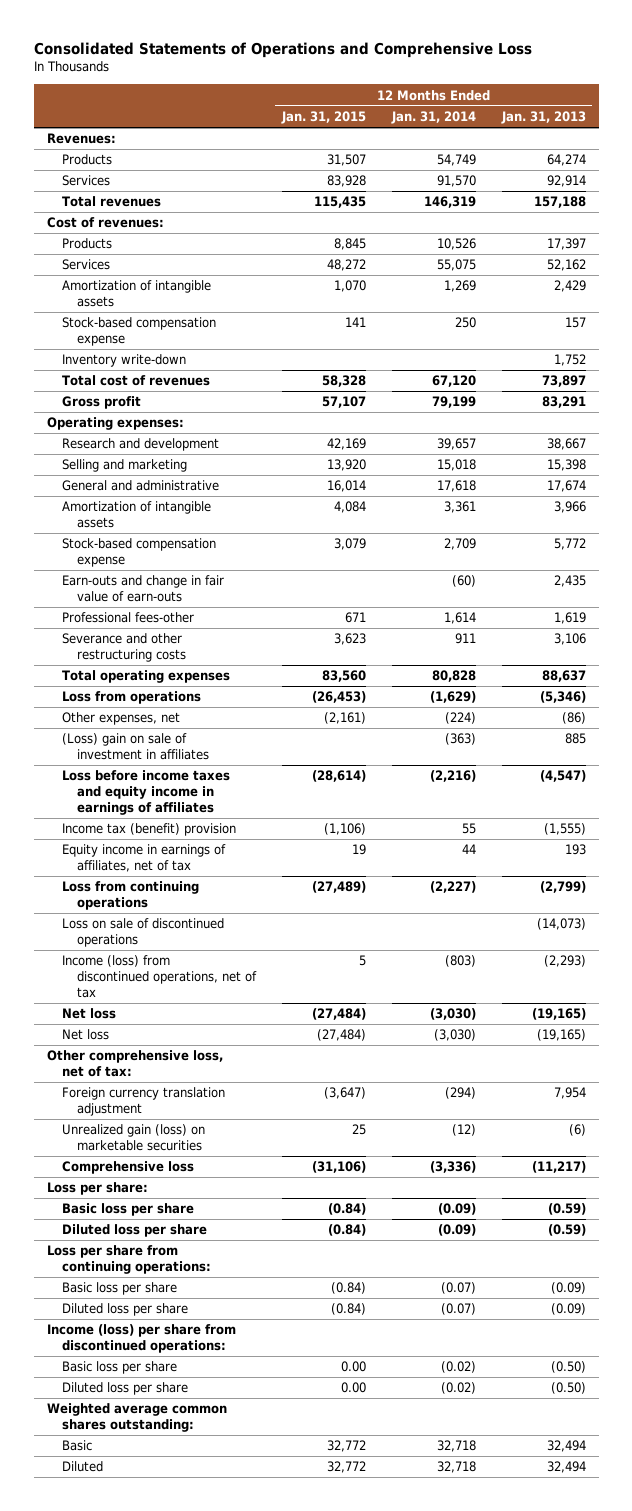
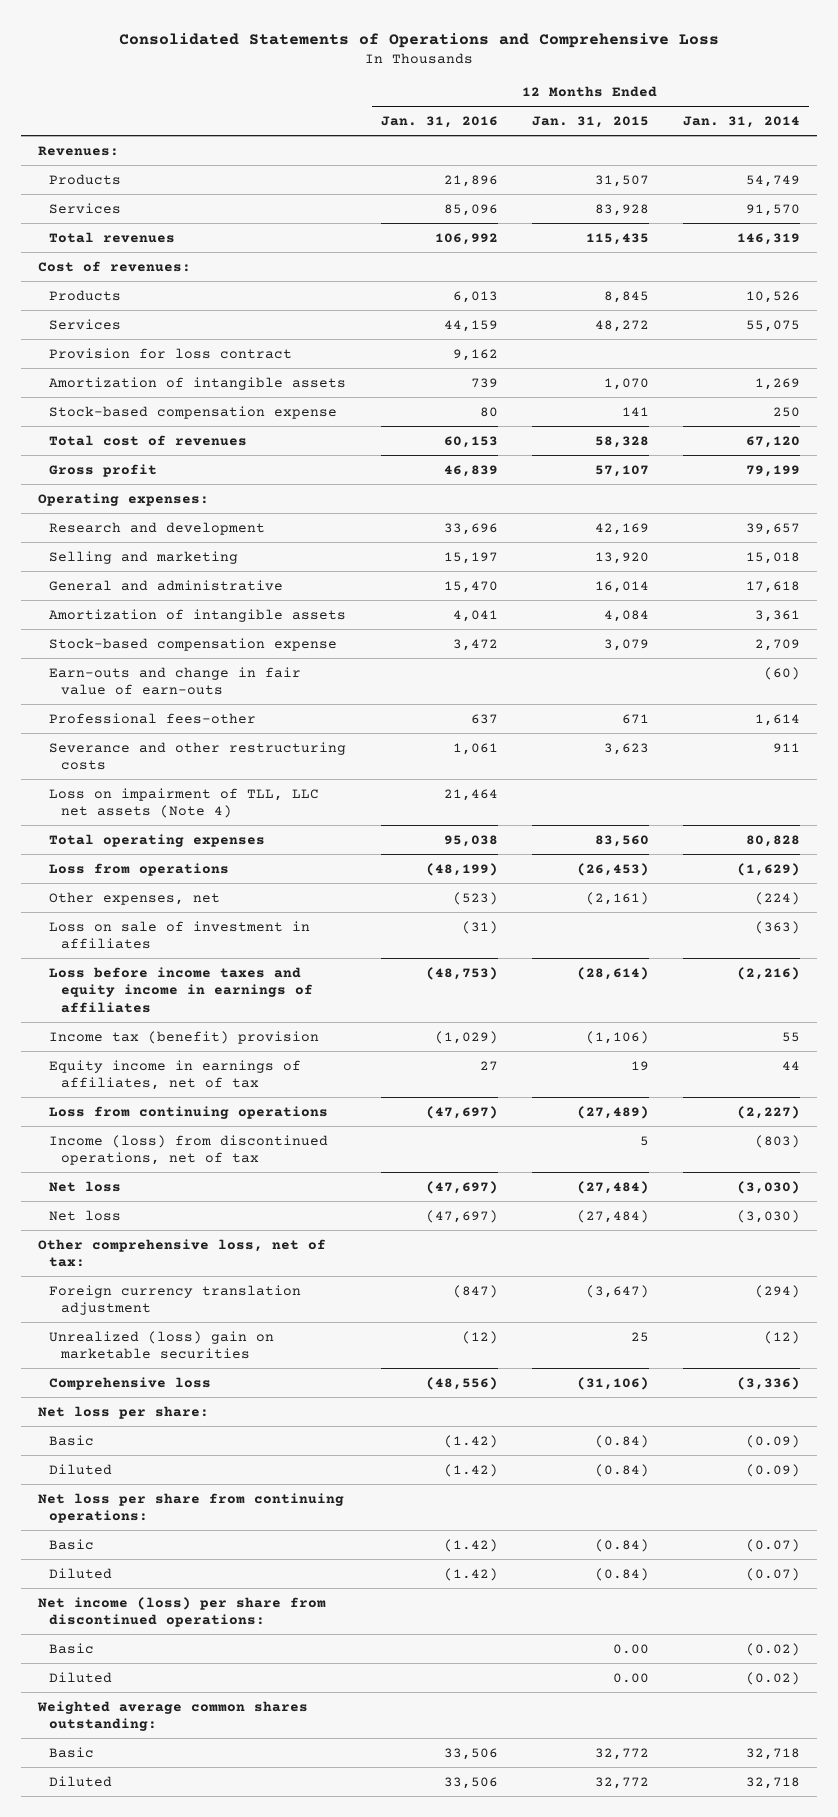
[500,111,586,125] Jan. 31, 2013 -> none
none -> [380,116,498,129] Jan. 31, 2016
none -> [49,347,293,359] Provision for loss contract
[61,354,186,368] Inventory write-down -> none
none -> [49,787,320,819] Loss on impairment of TLL, LLC net assets (Note 4)
[61,733,209,761] (Loss) gain on sale of investment in affiliates -> [49,920,311,950] Loss on sale of investment in affiliates
[61,918,224,948] Loss on sale of discontinued operations -> none
[61,1124,205,1152] Unrealized gain (loss) on marketable securities -> [49,1330,275,1360] Unrealized (loss) gain on marketable securities
[46,1182,148,1196] Loss per share: -> [38,1405,210,1419] Net loss per share:
[61,1203,194,1217] Basic loss per share -> [49,1434,95,1446] Basic
[61,1224,207,1238] Diluted loss per share -> [49,1463,113,1475] Diluted
[46,1245,211,1275] Loss per share from continuing operations: -> [38,1492,345,1524] Net loss per share from continuing operations:
[61,1282,177,1296] Basic loss per share -> [49,1538,95,1550] Basic
[61,1303,188,1317] Diluted loss per share -> [49,1567,113,1579] Diluted
[46,1324,236,1354] Income (loss) per share from discontinued operations: -> [38,1596,327,1628] Net income (loss) per share from discontinued operations:
[61,1361,177,1375] Basic loss per share -> [49,1642,95,1654] Basic
[61,1382,188,1396] Diluted loss per share -> [49,1671,113,1683] Diluted

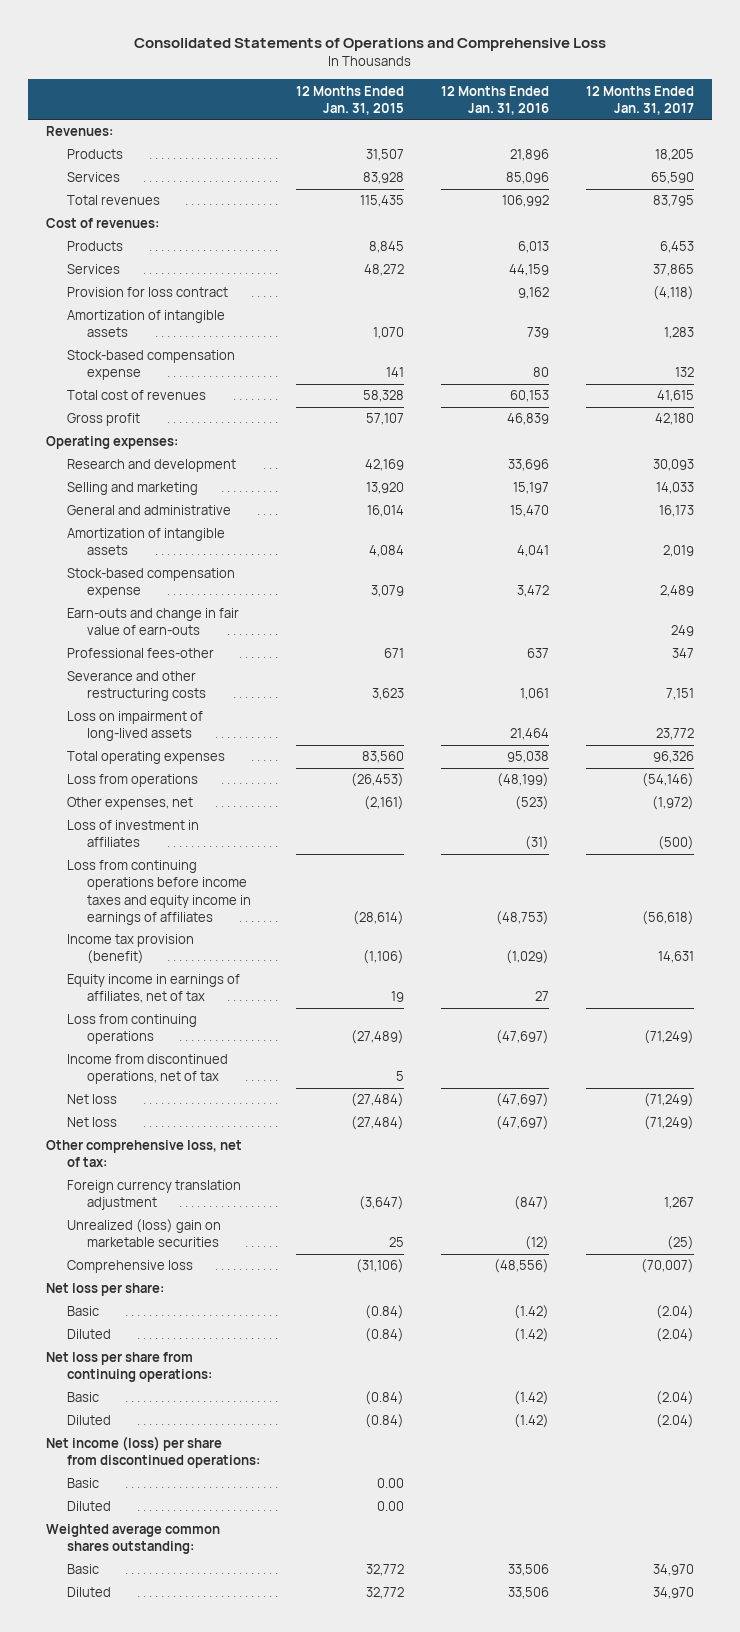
[683,116,801,129] Jan. 31, 2014 -> none
none -> [585,85,694,115] 12 Months Ended Jan. 31, 2017
[49,787,320,819] Loss on impairment of TLL, LLC net assets (Note 4) -> [66,711,203,742] Loss on impairment of long-lived assets
[49,920,311,950] Loss on sale of investment in affiliates -> [66,820,199,848] Loss of investment in affiliates
[49,966,313,1013] Loss before income taxes and equity income in earnings of affiliates -> [66,860,252,925] Loss from continuing operations before income taxes and equity income in earnings of affiliates
[49,1030,320,1044] Income tax (benefit) provision -> [66,934,194,965] Income tax provision (benefit)
[49,1134,329,1166] Income (loss) from discontinued operations, net of tax -> [66,1054,228,1085] Income from discontinued operations, net of tax

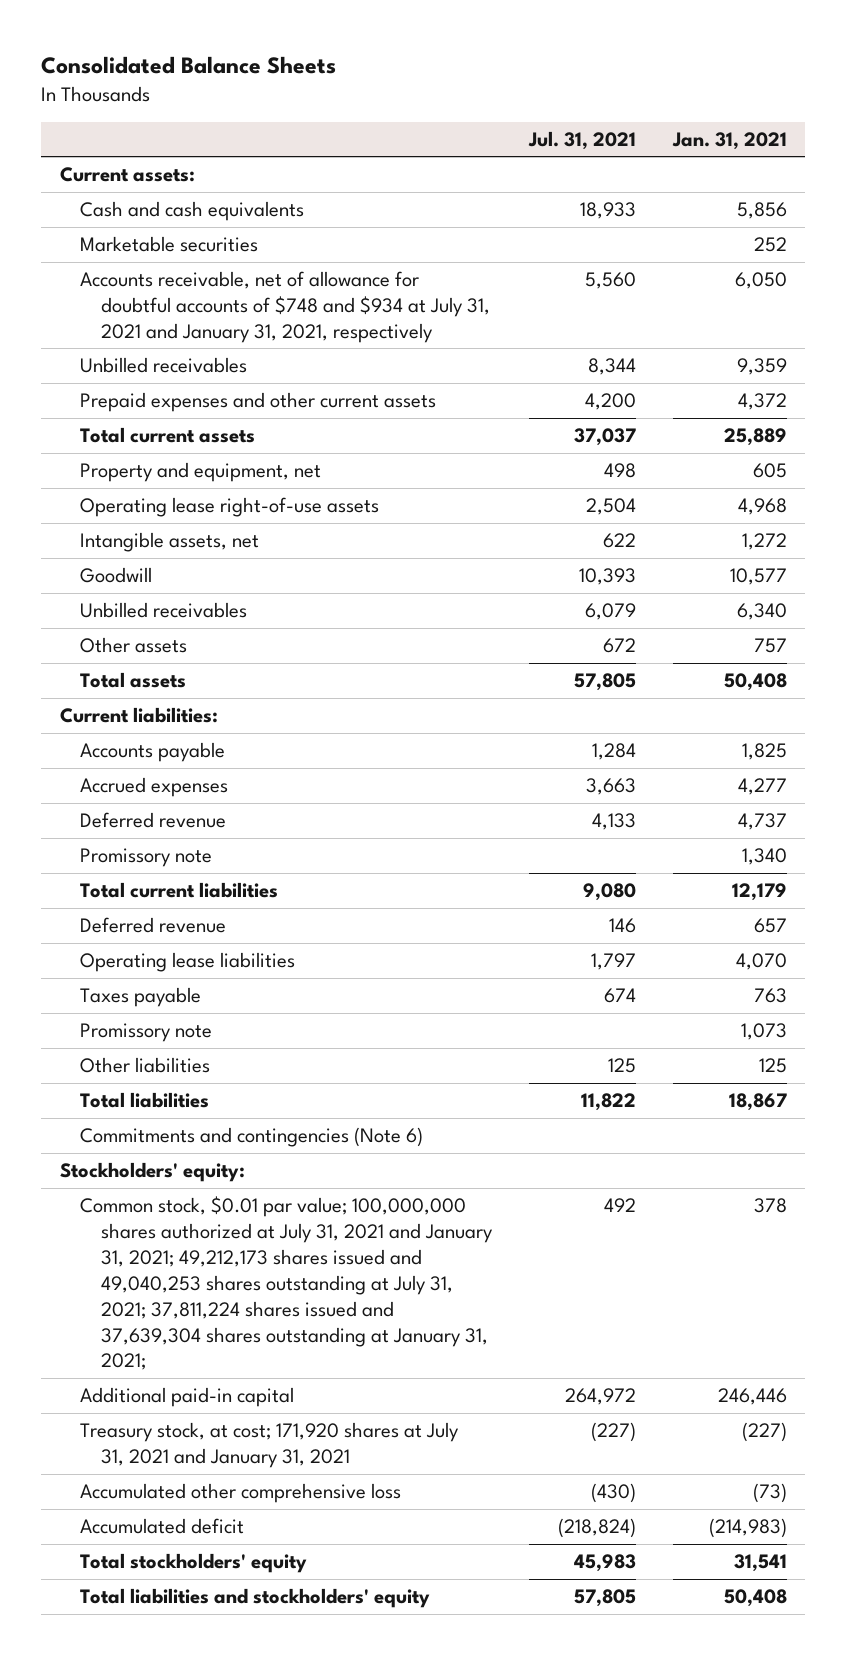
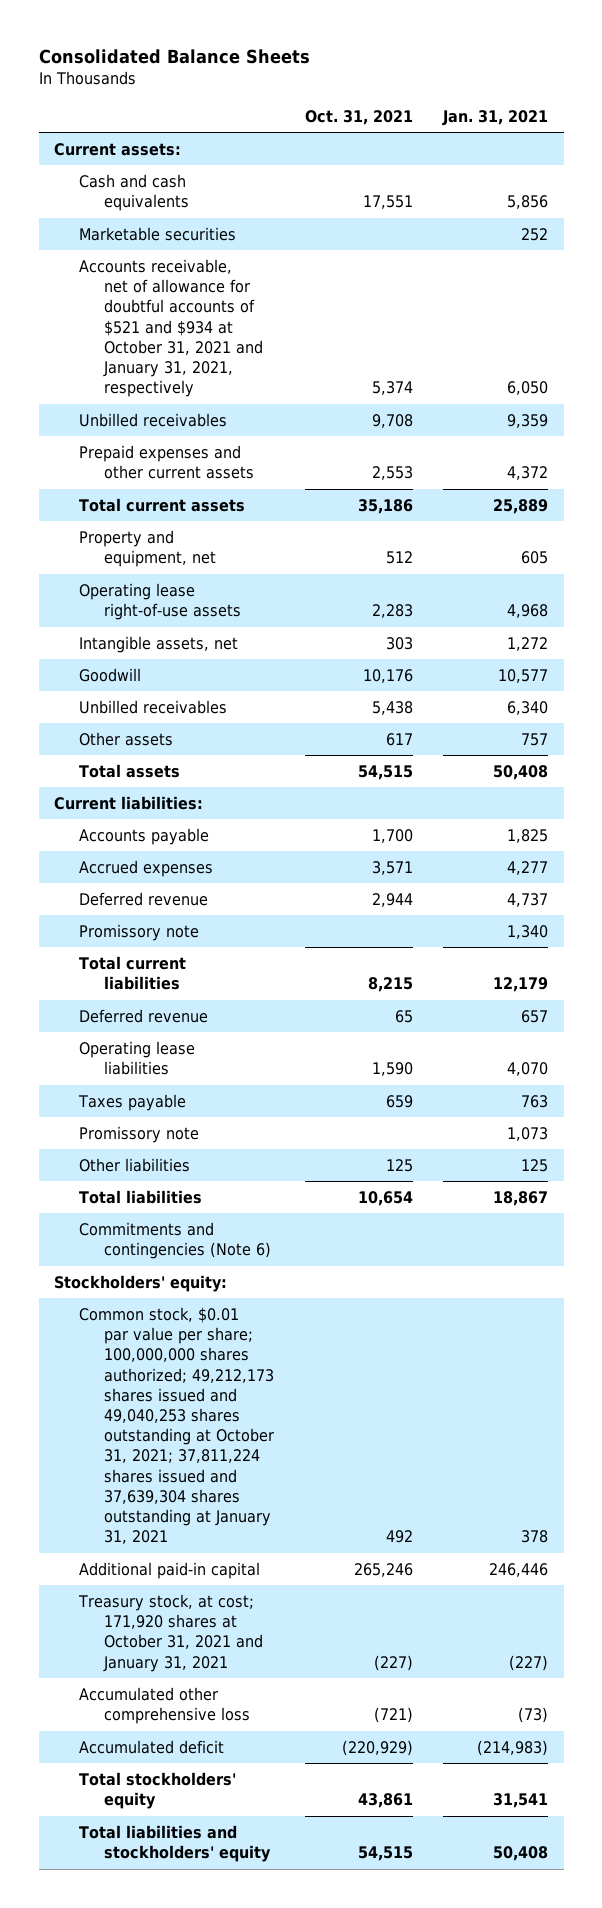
[528,130,637,150] Jul. 31, 2021 -> none
none -> [304,109,413,125] Oct. 31, 2021
[80,271,491,343] Accounts receivable, net of allowance for doubtful accounts of $748 and $934 at July 31, 2021 and January 31, 2021, respectively -> [78,258,263,398] Accounts receivable, net of allowance for doubtful accounts of $521 and $934 at October 31, 2021 and January 31, 2021, respectively
[80,1196,494,1371] Common stock, $0.01 par value; 100,000,000 shares authorized at July 31, 2021 and January 31, 2021; 49,212,173 shares issued and 49,040,253 shares outstanding at July 31, 2021; 37,811,224 shares issued and 37,639,304 shares outstanding at January 31, 2021; -> [78,1306,274,1545] Common stock, $0.01 par value per share; 100,000,000 shares authorized; 49,212,173 shares issued and 49,040,253 shares outstanding at October 31, 2021; 37,811,224 shares issued and 37,639,304 shares outstanding at January 31, 2021
[80,1422,460,1468] Treasury stock, at cost; 171,920 shares at July 31, 2021 and January 31, 2021 -> [77,1593,263,1672] Treasury stock, at cost; 171,920 shares at October 31, 2021 and January 31, 2021

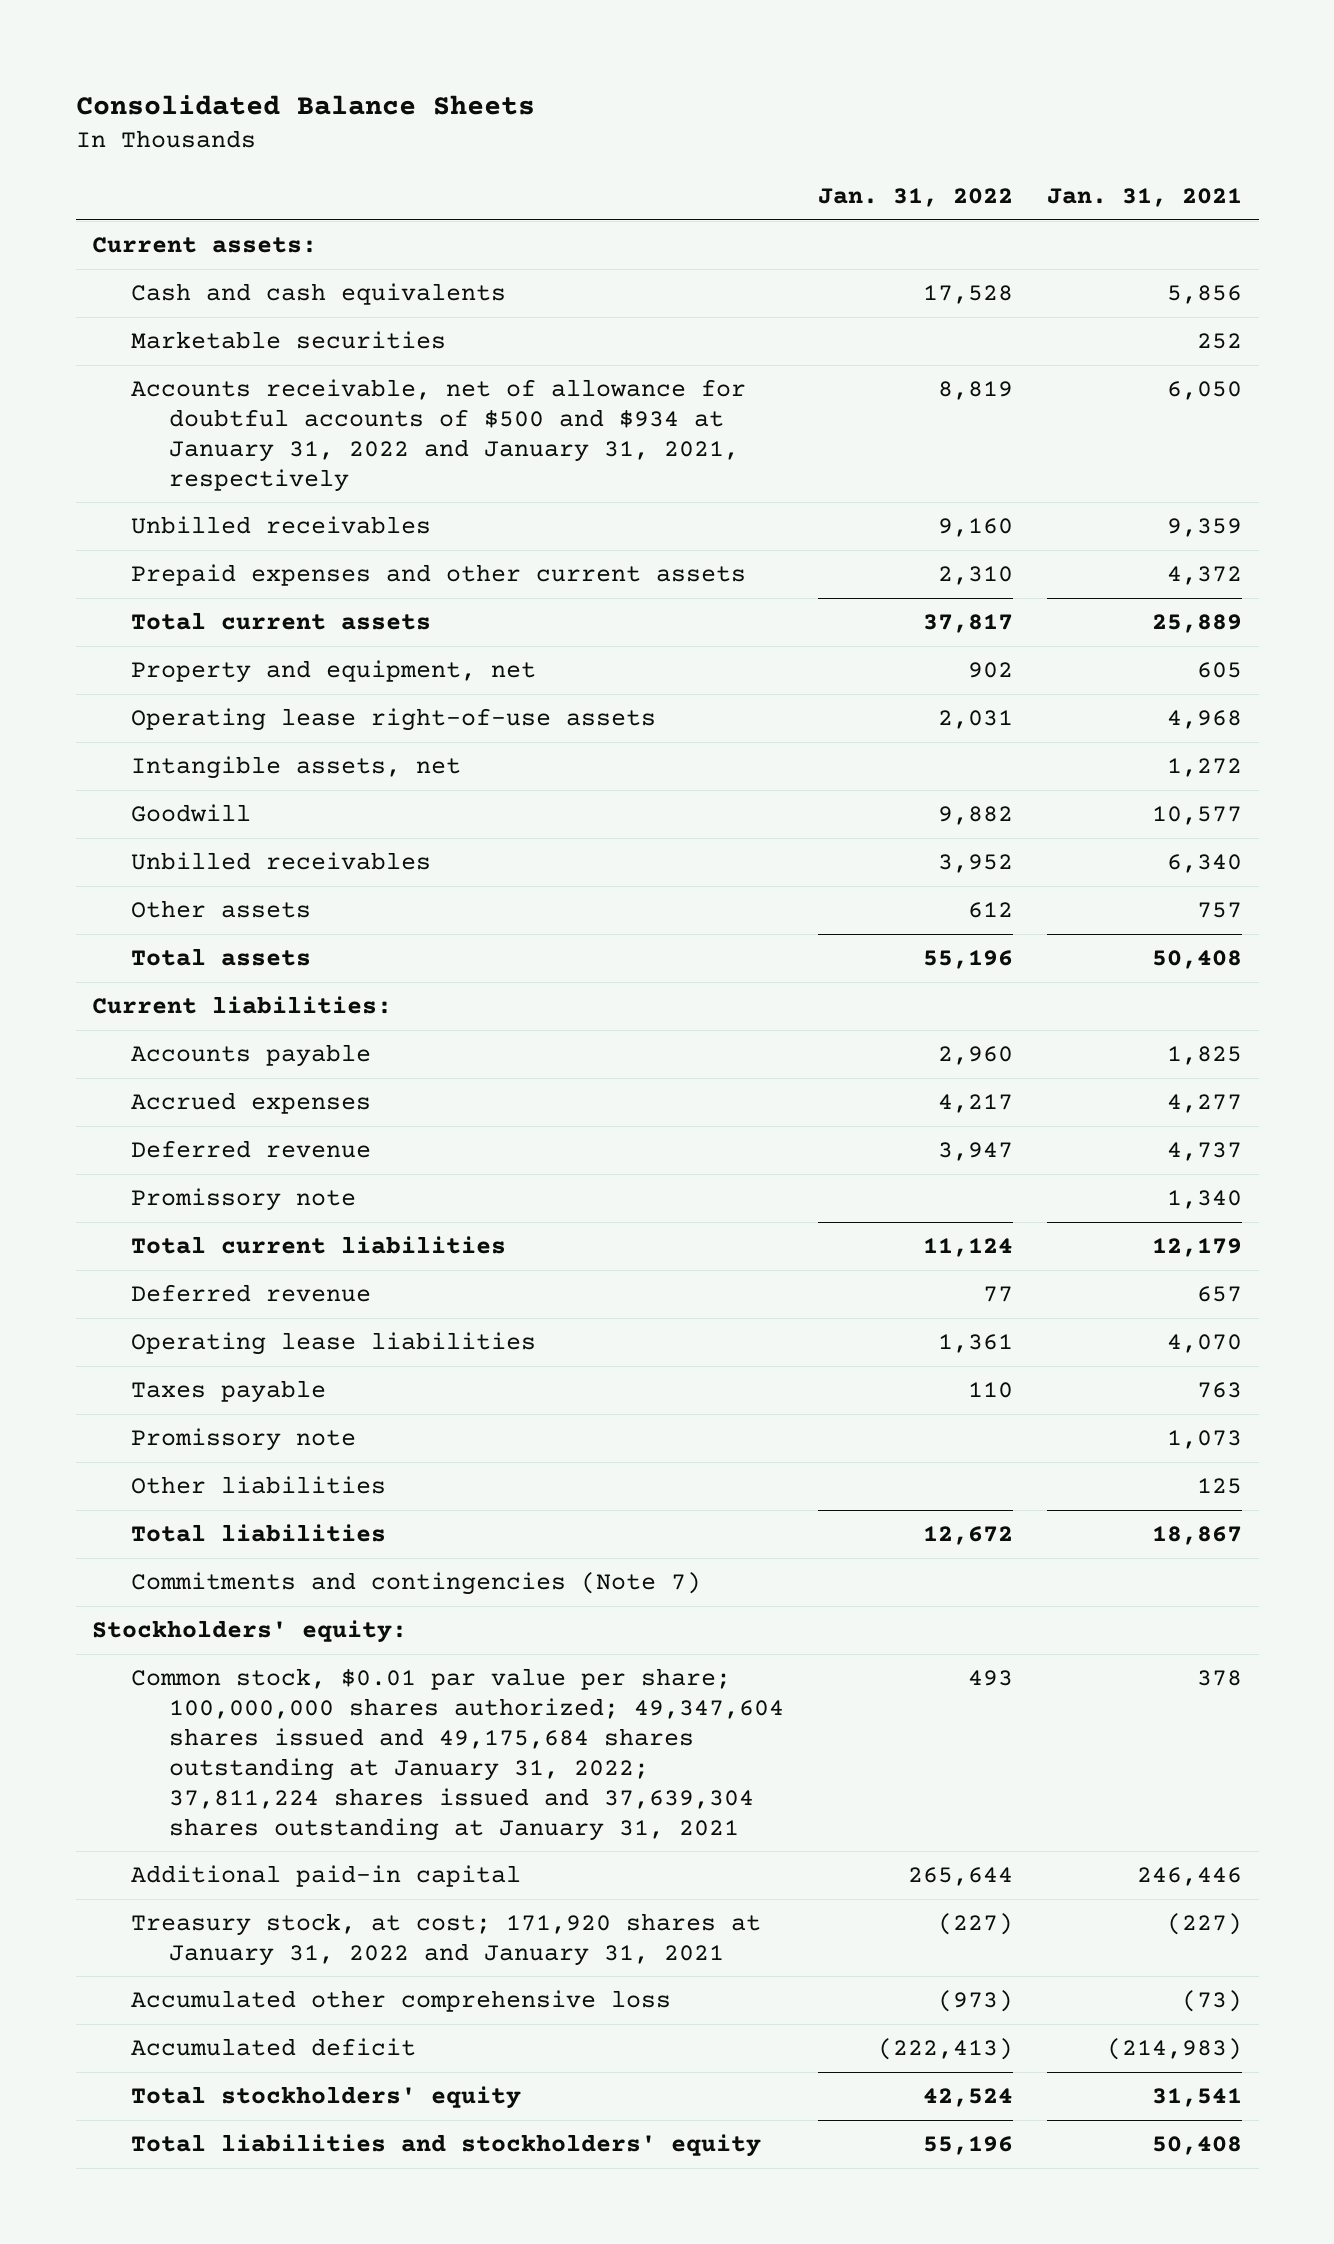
[304,109,413,125] Oct. 31, 2021 -> none
none -> [818,188,1014,208] Jan. 31, 2022
[78,258,263,398] Accounts receivable, net of allowance for doubtful accounts of $521 and $934 at October 31, 2021 and January 31, 2021, respectively -> [130,378,746,492] Accounts receivable, net of allowance for doubtful accounts of $500 and $934 at January 31, 2022 and January 31, 2021, respectively
[78,1221,271,1260] Commitments and contingencies (Note 6) -> [130,1571,701,1595] Commitments and contingencies (Note 7)
[78,1306,274,1545] Common stock, $0.01 par value per share; 100,000,000 shares authorized; 49,212,173 shares issued and 49,040,253 shares outstanding at October 31, 2021; 37,811,224 shares issued and 37,639,304 shares outstanding at January 31, 2021 -> [130,1667,785,1841] Common stock, $0.01 par value per share; 100,000,000 shares authorized; 49,347,604 shares issued and 49,175,684 shares outstanding at January 31, 2022; 37,811,224 shares issued and 37,639,304 shares outstanding at January 31, 2021
[77,1593,263,1672] Treasury stock, at cost; 171,920 shares at October 31, 2021 and January 31, 2021 -> [130,1912,761,1966] Treasury stock, at cost; 171,920 shares at January 31, 2022 and January 31, 2021

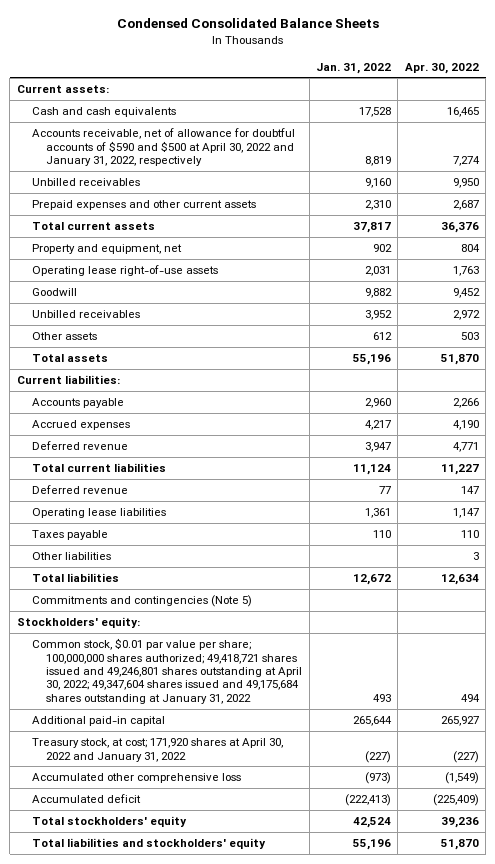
[75,95,535,116] Consolidated Balance Sheets -> [116,18,379,29] Condensed Consolidated Balance Sheets
[1046,188,1242,208] Jan. 31, 2021 -> none
none -> [404,62,479,74] Apr. 30, 2022
[130,330,446,349] Marketable securities -> none
[130,378,746,492] Accounts receivable, net of allowance for doubtful accounts of $500 and $934 at January 31, 2022 and January 31, 2021, respectively -> [31,128,295,166] Accounts receivable, net of allowance for doubtful accounts of $590 and $500 at April 30, 2022 and January 31, 2022, respectively
[130,755,461,779] Intangible assets, net -> none
[130,1187,356,1211] Promissory note -> none
[130,1427,356,1451] Promissory note -> none
[130,1571,701,1595] Commitments and contingencies (Note 7) -> [31,595,252,608] Commitments and contingencies (Note 5)
[130,1667,785,1841] Common stock, $0.01 par value per share; 100,000,000 shares authorized; 49,347,604 shares issued and 49,175,684 shares outstanding at January 31, 2022; 37,811,224 shares issued and 37,639,304 shares outstanding at January 31, 2021 -> [31,638,303,704] Common stock, $0.01 par value per share; 100,000,000 shares authorized; 49,418,721 shares issued and 49,246,801 shares outstanding at April 30, 2022; 49,347,604 shares issued and 49,175,684 shares outstanding at January 31, 2022
[130,1912,761,1966] Treasury stock, at cost; 171,920 shares at January 31, 2022 and January 31, 2021 -> [31,738,283,762] Treasury stock, at cost; 171,920 shares at April 30, 2022 and January 31, 2022

